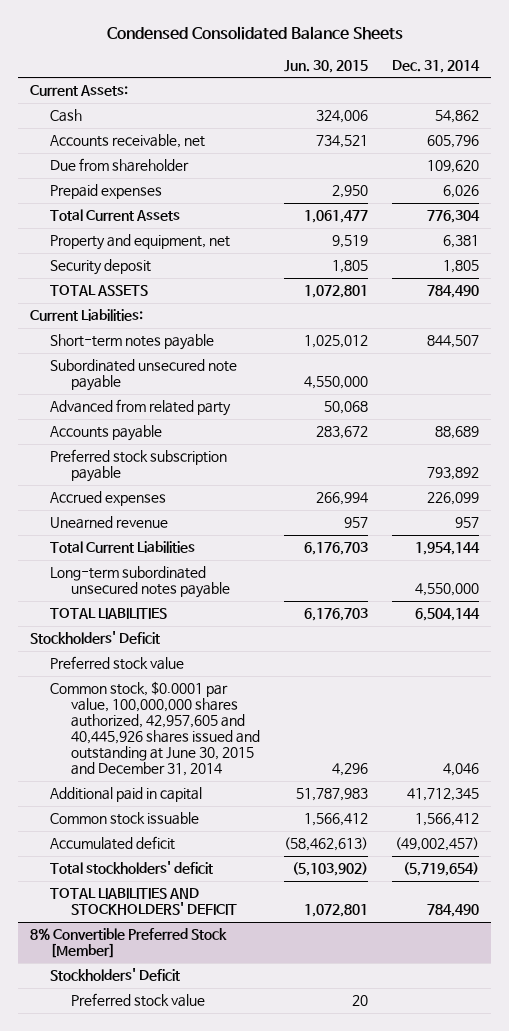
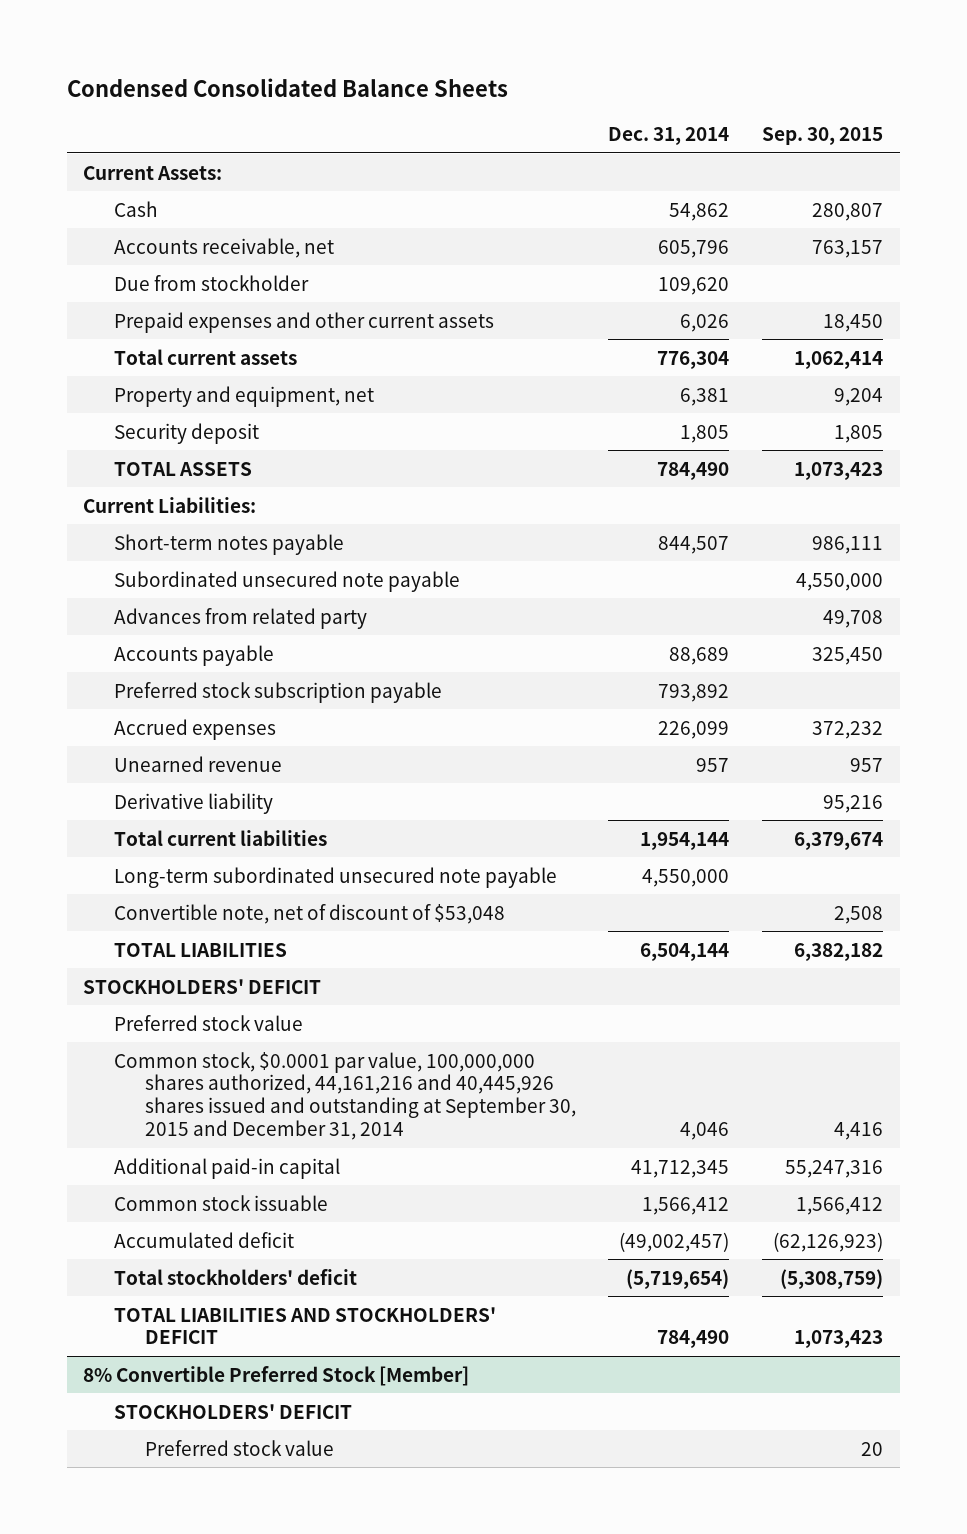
[283,59,368,73] Jun. 30, 2015 -> none
none -> [762,127,884,146] Sep. 30, 2015
[50,158,190,173] Due from shareholder -> [113,274,309,291] Due from stockholder
[50,184,163,200] Prepaid expenses -> [113,311,494,333] Prepaid expenses and other current assets
[50,209,181,222] Total Current Assets -> [113,348,297,365] Total current assets
[50,399,232,417] Advanced from related party -> [113,607,367,629] Advances from related party
none -> [113,792,273,814] Derivative liability
[50,541,196,554] Total Current Liabilities -> [113,829,327,846] Total current liabilities
[50,566,230,599] Long-term subordinated unsecured notes payable -> [113,866,557,888] Long-term subordinated unsecured note payable
none -> [113,903,505,924] Convertible note, net of discount of $53,048
[30,631,161,645] Stockholders' Deficit -> [83,978,322,994] STOCKHOLDERS' DEFICIT
[50,681,260,777] Common stock, $0.0001 par value, 100,000,000 shares authorized, 42,957,605 and 40,445,926 shares issued and outstanding at June 30, 2015 and December 31, 2014 -> [113,1051,576,1141] Common stock, $0.0001 par value, 100,000,000 shares authorized, 44,161,216 and 40,445,926 shares issued and outstanding at September 30, 2015 and December 31, 2014
[50,787,203,803] Additional paid in capital -> [113,1157,340,1179] Additional paid-in capital
[50,968,181,982] Stockholders' Deficit -> [113,1403,352,1419] STOCKHOLDERS' DEFICIT

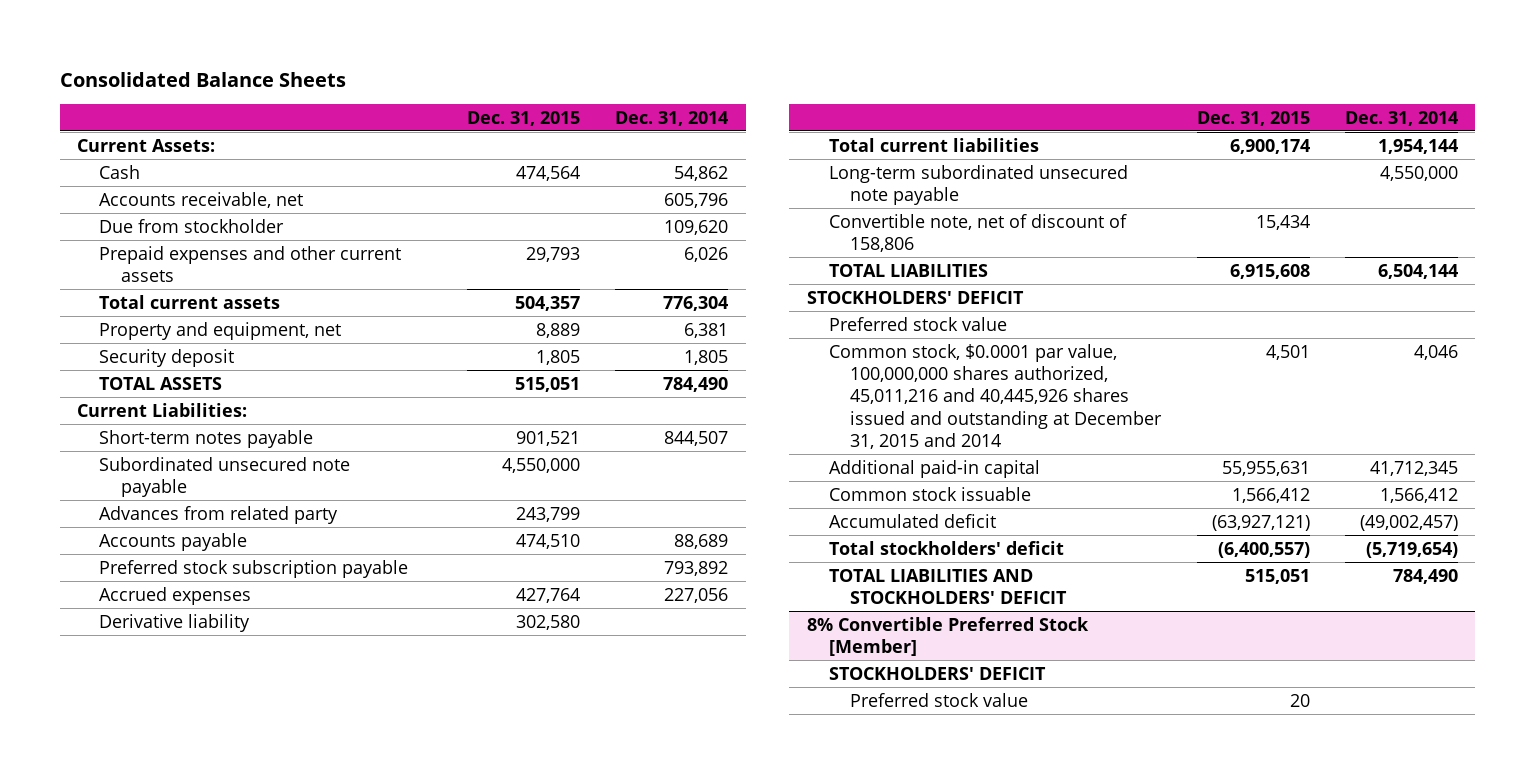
[66,77,508,97] Condensed Consolidated Balance Sheets -> [59,71,346,87] Consolidated Balance Sheets
[762,127,884,146] Sep. 30, 2015 -> none
none -> [467,110,581,126] Dec. 31, 2015
[113,755,282,772] Unearned revenue -> none
[658,720,730,739] 226,099 -> [664,587,729,603] 227,056
[113,903,505,924] Convertible note, net of discount of $53,048 -> [828,213,1127,252] Convertible note, net of discount of 158,806
[113,1051,576,1141] Common stock, $0.0001 par value, 100,000,000 shares authorized, 44,161,216 and 40,445,926 shares issued and outstanding at September 30, 2015 and December 31, 2014 -> [828,343,1163,450] Common stock, $0.0001 par value, 100,000,000 shares authorized, 45,011,216 and 40,445,926 shares issued and outstanding at December 31, 2015 and 2014

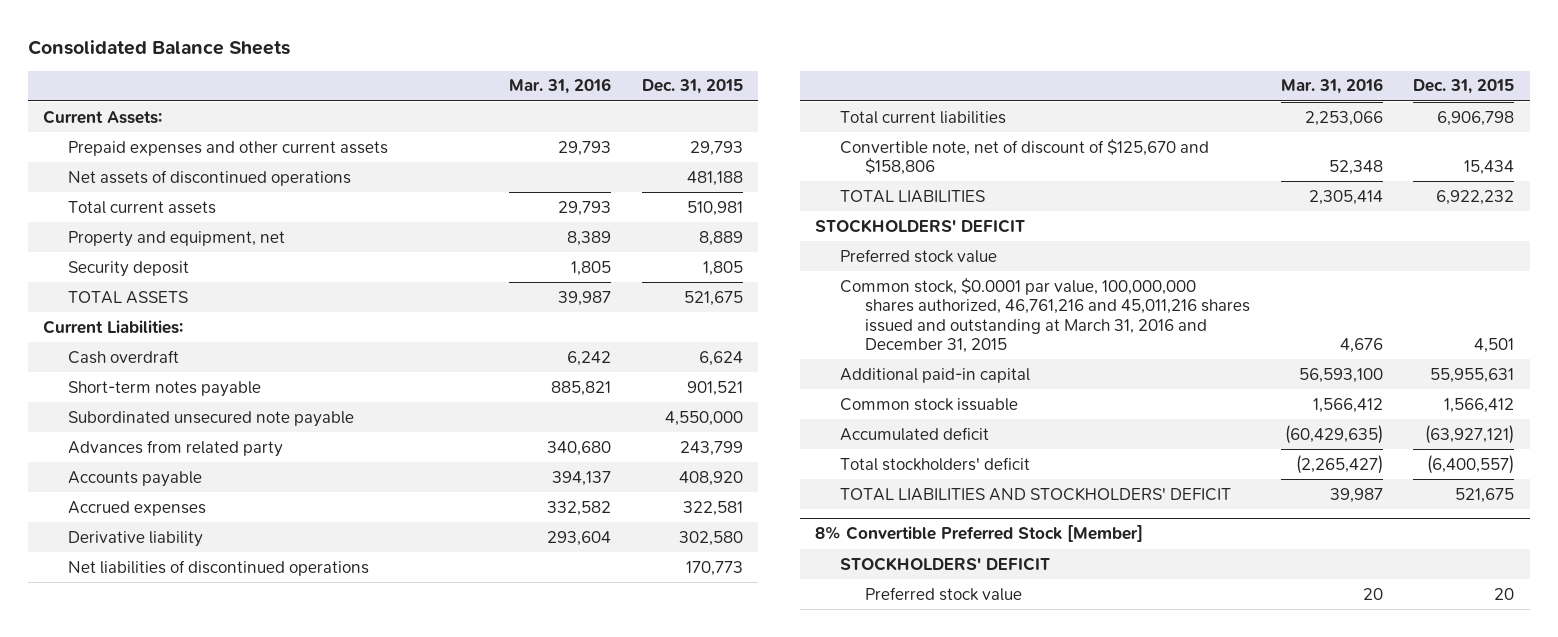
[615,110,729,126] Dec. 31, 2014 -> none
none -> [508,78,611,95] Mar. 31, 2016
[99,164,141,179] Cash -> none
[99,191,304,208] Accounts receivable, net -> none
[99,218,285,233] Due from stockholder -> none
none -> [68,169,352,186] Net assets of discontinued operations
[515,295,581,311] 504,357 -> [686,200,743,216] 510,981
[515,376,581,392] 515,051 -> [683,290,743,306] 521,675
none -> [68,349,180,364] Cash overdraft
[99,559,409,578] Preferred stock subscription payable -> none
[516,533,581,549] 474,510 -> [678,470,743,486] 408,920
[516,587,581,603] 427,764 -> [682,500,743,516] 322,581
[828,164,1128,205] Long-term subordinated unsecured note payable -> none
none -> [68,559,370,576] Net liabilities of discontinued operations
[1229,138,1310,154] 6,900,174 -> [1437,110,1515,126] 6,906,798
[828,213,1127,252] Convertible note, net of discount of 158,806 -> [840,138,1210,176] Convertible note, net of discount of $125,670 and $158,806
[1229,263,1310,279] 6,915,608 -> [1436,189,1515,205] 6,922,232
[828,343,1163,450] Common stock, $0.0001 par value, 100,000,000 shares authorized, 45,011,216 and 40,445,926 shares issued and outstanding at December 31, 2015 and 2014 -> [840,277,1251,354] Common stock, $0.0001 par value, 100,000,000 shares authorized, 46,761,216 and 45,011,216 shares issued and outstanding at March 31, 2016 and December 31, 2015
[1244,568,1310,584] 515,051 -> [1455,487,1515,503] 521,675

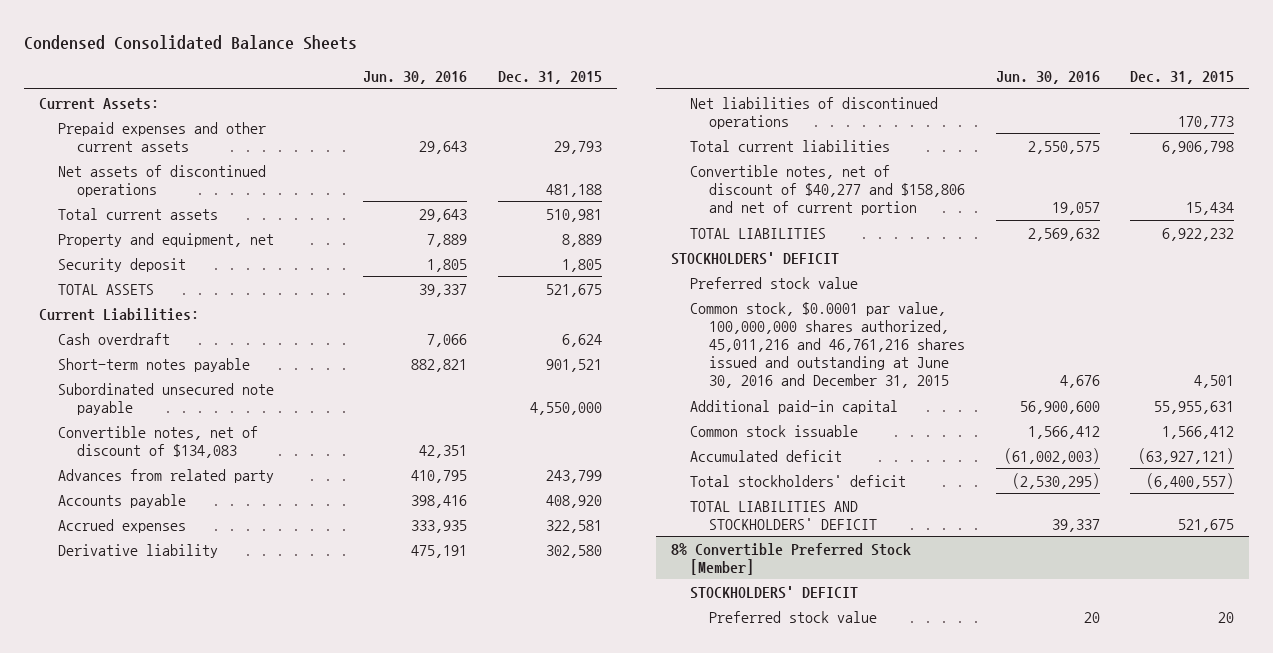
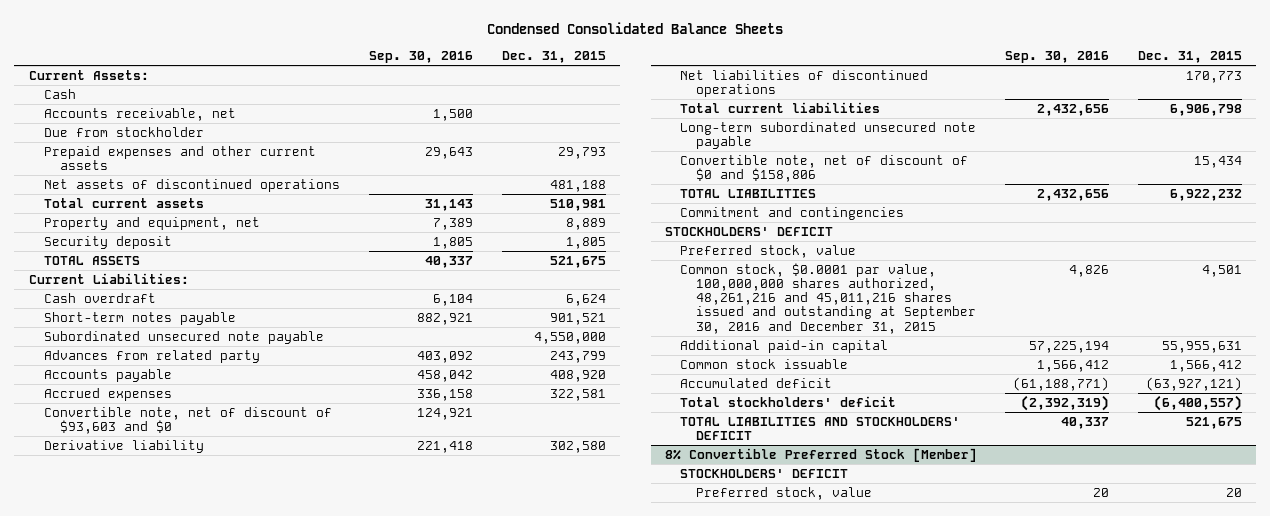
[363,70,468,84] Jun. 30, 2016 -> none
none -> [369,50,474,63] Sep. 30, 2016
none -> [44,88,77,99] Cash
none -> [44,107,237,121] Accounts receivable, net
none -> [44,126,205,137] Due from stockholder
[57,425,258,458] Convertible notes, net of discount of $134,083 -> none
none -> [44,406,333,435] Convertible note, net of discount of $93,603 and $0
none -> [680,121,977,150] Long-term subordinated unsecured note payable
[690,164,966,215] Convertible notes, net of discount of $40,277 and $158,806 and net of current portion -> [680,154,969,183] Convertible note, net of discount of $0 and $158,806
none -> [680,206,905,220] Commitment and contingencies
[690,276,859,289] Preferred stock value -> [680,244,857,258] Preferred stock, value
[690,301,966,389] Common stock, $0.0001 par value, 100,000,000 shares authorized, 45,011,216 and 46,761,216 shares issued and outstanding at June 30, 2016 and December 31, 2015 -> [680,262,977,334] Common stock, $0.0001 par value, 100,000,000 shares authorized, 48,261,216 and 45,011,216 shares issued and outstanding at September 30, 2016 and December 31, 2015
[709,610,878,623] Preferred stock value -> [696,486,873,500] Preferred stock, value

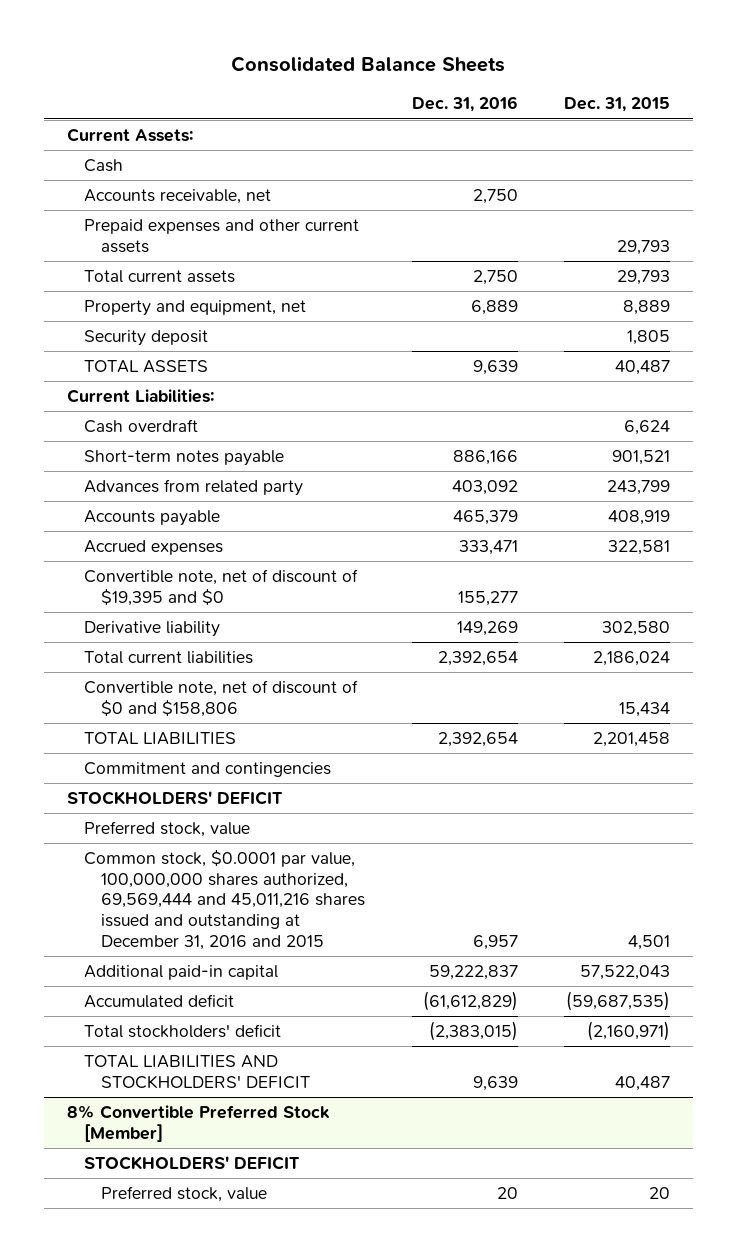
[487,21,784,34] Condensed Consolidated Balance Sheets -> [231,55,506,72] Consolidated Balance Sheets
[369,50,474,63] Sep. 30, 2016 -> none
none -> [411,96,518,113] Dec. 31, 2016
[44,126,205,137] Due from stockholder -> none
[44,178,341,192] Net assets of discontinued operations -> none
[549,198,606,211] 510,981 -> [616,270,670,286] 29,793
[549,255,606,268] 521,675 -> [614,360,670,376] 40,487
[44,330,325,344] Subordinated unsecured note payable -> none
[549,369,606,382] 408,920 -> [607,510,670,526] 408,919
[44,406,333,435] Convertible note, net of discount of $93,603 and $0 -> [84,569,359,606] Convertible note, net of discount of $19,395 and $0
[680,69,929,98] Net liabilities of discontinued operations -> none
[680,121,977,150] Long-term subordinated unsecured note payable -> none
[1169,103,1242,116] 6,906,798 -> [592,651,670,667] 2,186,024
[1169,188,1242,201] 6,922,232 -> [592,732,670,748] 2,201,458
[680,358,849,369] Common stock issuable -> none
[680,262,977,334] Common stock, $0.0001 par value, 100,000,000 shares authorized, 48,261,216 and 45,011,216 shares issued and outstanding at September 30, 2016 and December 31, 2015 -> [84,850,366,950] Common stock, $0.0001 par value, 100,000,000 shares authorized, 69,569,444 and 45,011,216 shares issued and outstanding at December 31, 2016 and 2015
[1161,340,1242,353] 55,955,631 -> [579,965,670,981] 57,522,043
[1145,376,1242,391] (63,927,121) -> [565,991,670,1012] (59,687,535)
[1153,394,1242,411] (6,400,557) -> [586,1021,670,1042] (2,160,971)
[1185,416,1242,429] 521,675 -> [614,1075,670,1091] 40,487

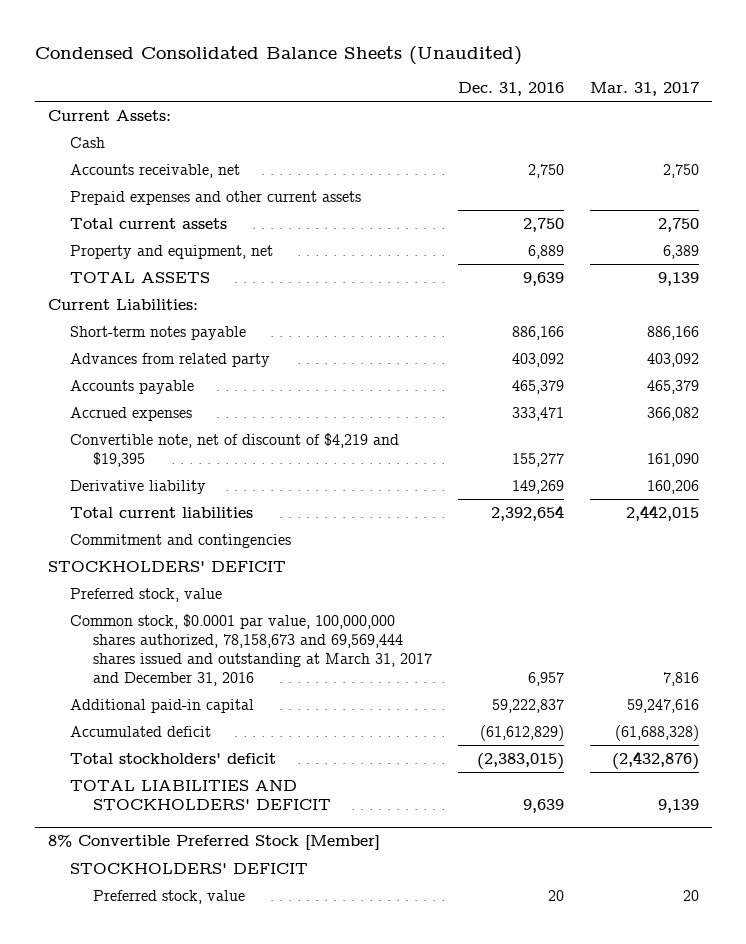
[231,55,506,72] Consolidated Balance Sheets -> [34,45,522,65] Condensed Consolidated Balance Sheets (Unaudited)
[563,97,670,113] Dec. 31, 2015 -> none
none -> [589,82,699,97] Mar. 31, 2017
[84,330,209,347] Security deposit -> none
[84,419,199,434] Cash overdraft -> none
[84,569,359,606] Convertible note, net of discount of $19,395 and $0 -> [70,432,400,467] Convertible note, net of discount of $4,219 and $19,395
[84,680,359,717] Convertible note, net of discount of $0 and $158,806 -> none
[84,732,237,746] TOTAL LIABILITIES -> none
[84,850,366,950] Common stock, $0.0001 par value, 100,000,000 shares authorized, 69,569,444 and 45,011,216 shares issued and outstanding at December 31, 2016 and 2015 -> [70,613,432,686] Common stock, $0.0001 par value, 100,000,000 shares authorized, 78,158,673 and 69,569,444 shares issued and outstanding at March 31, 2017 and December 31, 2016

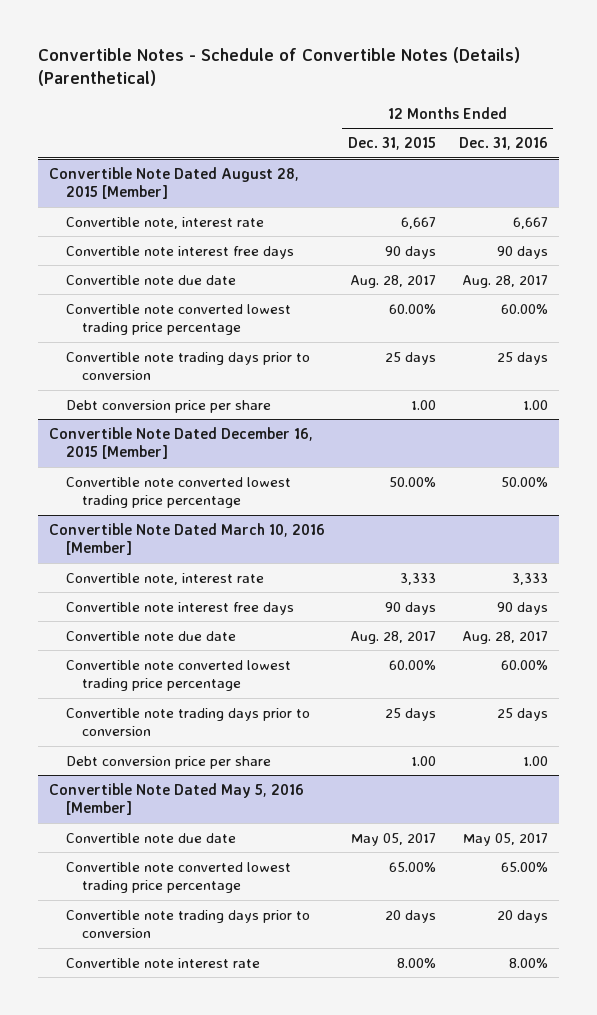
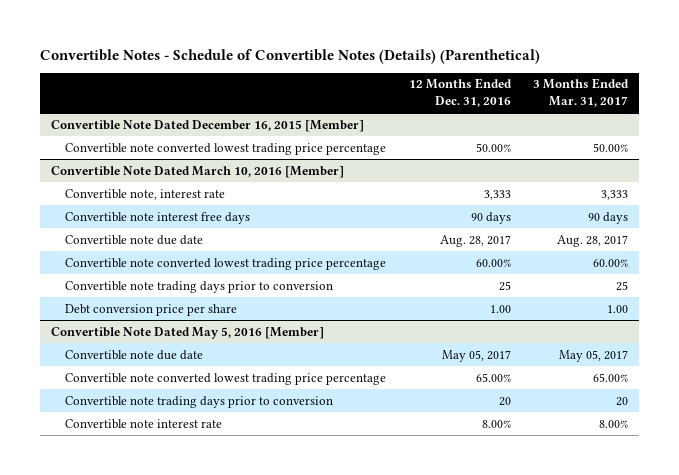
[347,137,436,151] Dec. 31, 2015 -> none
none -> [532,78,629,108] 3 Months Ended Mar. 31, 2017
[48,166,299,200] Convertible Note Dated August 28, 2015 [Member] -> none
[65,216,264,229] Convertible note, interest rate -> none
[65,245,294,259] Convertible note interest free days -> none
[65,274,236,285] Convertible note due date -> none
[65,303,291,336] Convertible note converted lowest trading price percentage -> none
[65,351,310,381] Convertible note trading days prior to conversion -> none
[65,399,271,413] Debt conversion price per share -> none
[496,707,548,721] 25 days -> [498,280,511,291] 25
[496,909,548,923] 20 days -> [498,396,511,406] 20

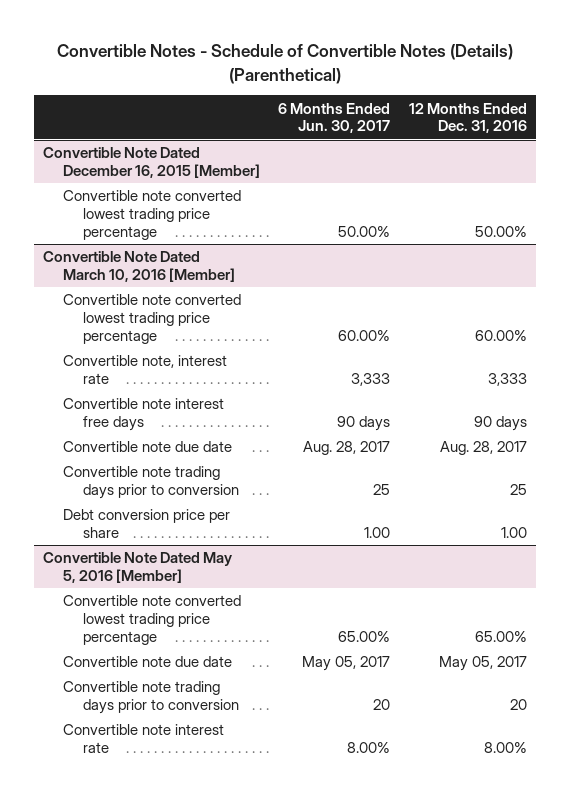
[532,78,629,108] 3 Months Ended Mar. 31, 2017 -> none
none -> [278,102,391,134] 6 Months Ended Jun. 30, 2017
[65,257,387,270] Convertible note converted lowest trading price percentage -> [63,294,242,344] Convertible note converted lowest trading price percentage
[65,349,204,360] Convertible note due date -> [63,656,233,668] Convertible note due date

